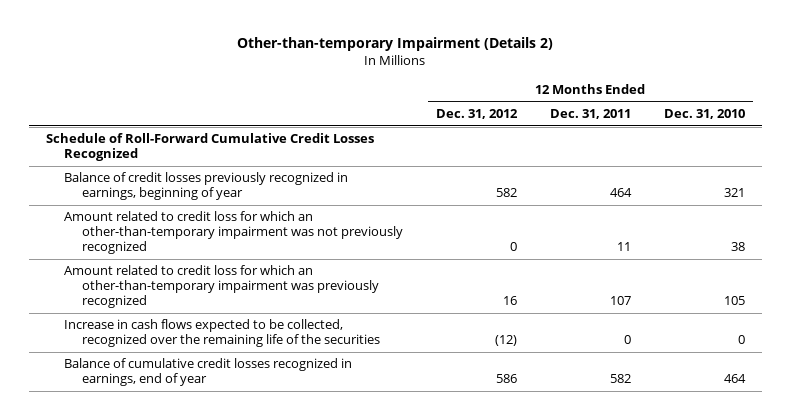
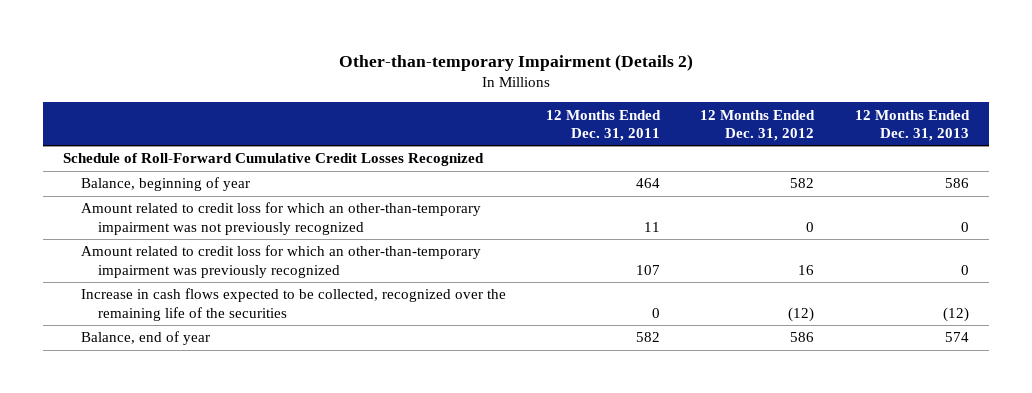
[664,109,746,120] Dec. 31, 2010 -> none
none -> [854,109,970,141] 12 Months Ended Dec. 31, 2013
[63,172,348,201] Balance of credit losses previously recognized in earnings, beginning of year -> [80,177,250,192] Balance, beginning of year
[63,358,352,387] Balance of cumulative credit losses recognized in earnings, end of year -> [80,331,210,346] Balance, end of year

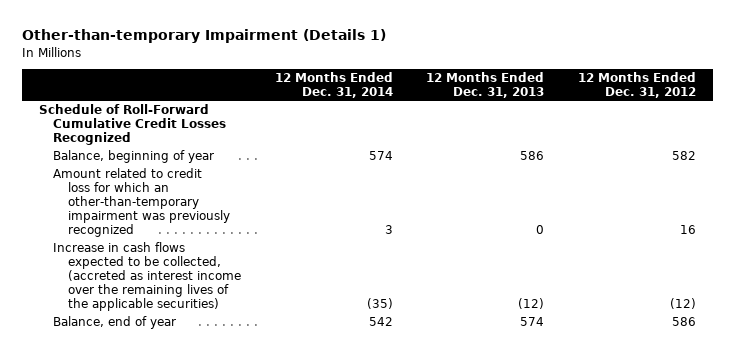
[338,53,693,71] Other-than-temporary Impairment (Details 2) -> [21,29,386,44] Other-than-temporary Impairment (Details 1)
[545,109,661,141] 12 Months Ended Dec. 31, 2011 -> none
none -> [274,71,393,98] 12 Months Ended Dec. 31, 2014
[80,202,481,235] Amount related to credit loss for which an other-than-temporary impairment was not previously recognized -> none
[80,288,506,321] Increase in cash flows expected to be collected, recognized over the remaining life of the securities -> [53,242,242,312] Increase in cash flows expected to be collected, (accreted as interest income over the remaining lives of the applicable securities)

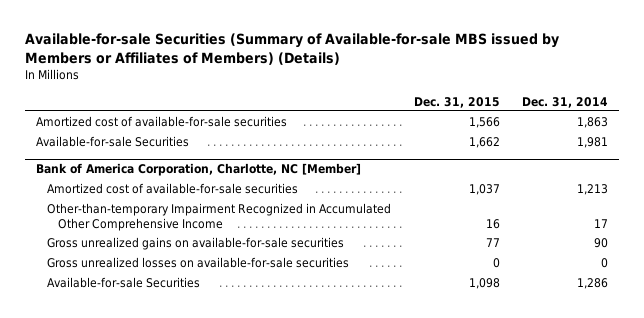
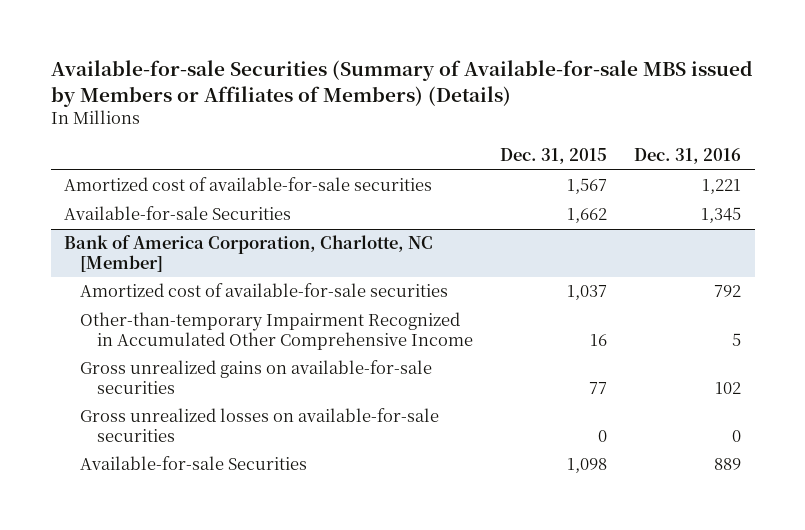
[522,96,609,108] Dec. 31, 2014 -> none
none -> [633,148,741,165] Dec. 31, 2016
[468,117,500,129] 1,566 -> [566,178,607,195] 1,567

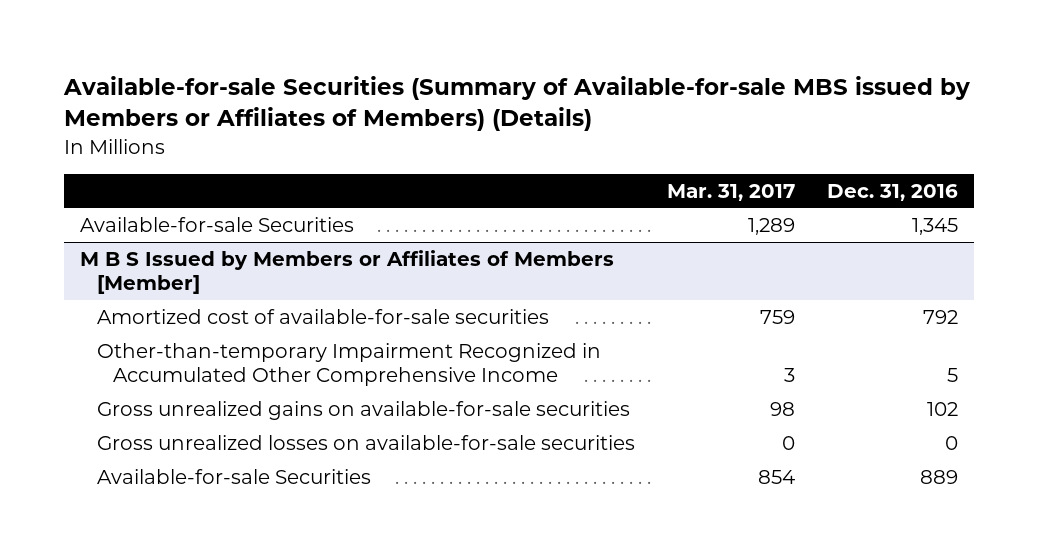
[499,148,607,165] Dec. 31, 2015 -> none
none -> [666,183,795,201] Mar. 31, 2017
[64,177,433,192] Amortized cost of available-for-sale securities -> none
[64,235,434,272] Bank of America Corporation, Charlotte, NC [Member] -> [79,249,614,295] M B S Issued by Members or Affiliates of Members [Member]

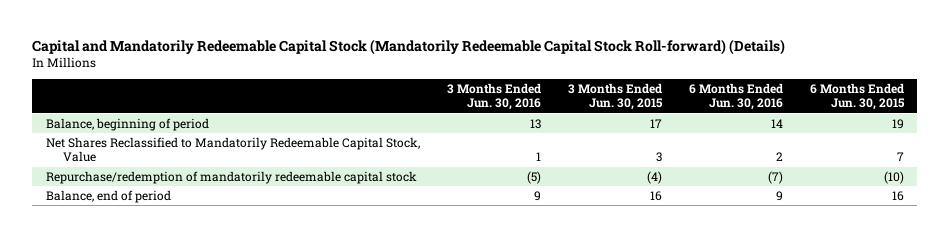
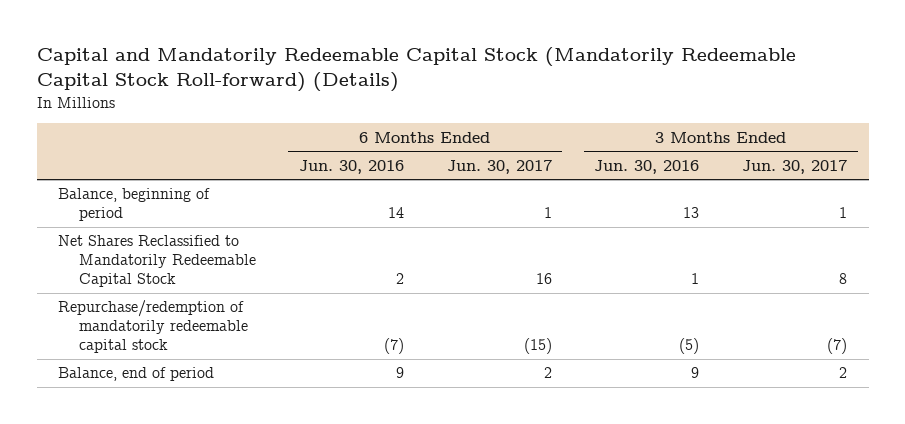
[567,83,663,111] 3 Months Ended Jun. 30, 2015 -> none
[809,83,905,111] 6 Months Ended Jun. 30, 2015 -> none
none -> [446,159,552,174] Jun. 30, 2017
none -> [742,159,848,174] Jun. 30, 2017
[45,137,420,163] Net Shares Reclassified to Mandatorily Redeemable Capital Stock, Value -> [58,235,256,288] Net Shares Reclassified to Mandatorily Redeemable Capital Stock

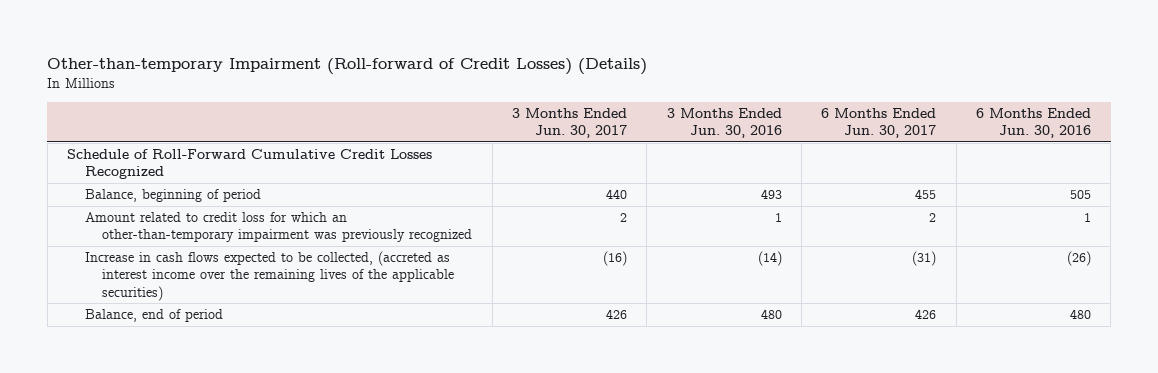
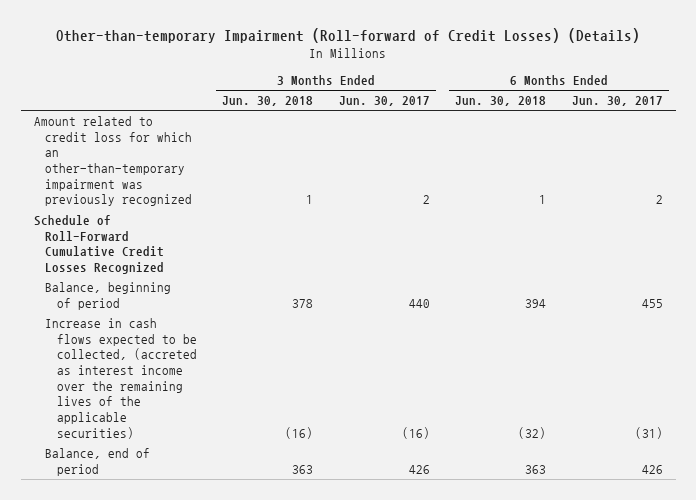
[666,107,782,139] 3 Months Ended Jun. 30, 2016 -> none
[975,107,1091,139] 6 Months Ended Jun. 30, 2016 -> none
none -> [222,96,314,107] Jun. 30, 2018
none -> [455,96,547,107] Jun. 30, 2018
[84,212,473,243] Amount related to credit loss for which an other-than-temporary impairment was previously recognized -> [33,116,193,207] Amount related to credit loss for which an other-than-temporary impairment was previously recognized

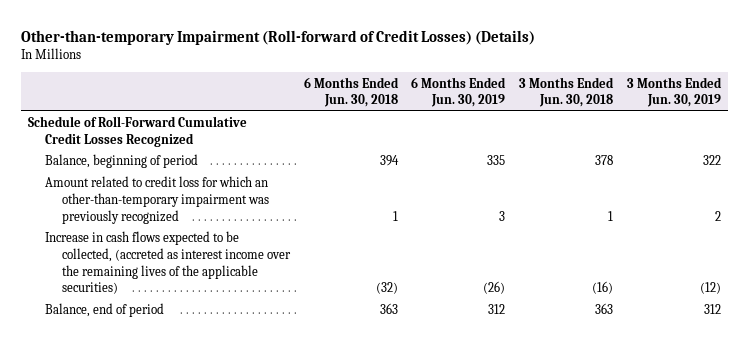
[338,96,430,107] Jun. 30, 2017 -> none
[571,96,663,107] Jun. 30, 2017 -> none
none -> [411,76,507,108] 6 Months Ended Jun. 30, 2019
none -> [627,76,723,108] 3 Months Ended Jun. 30, 2019
[33,116,193,207] Amount related to credit loss for which an other-than-temporary impairment was previously recognized -> [45,176,269,224] Amount related to credit loss for which an other-than-temporary impairment was previously recognized

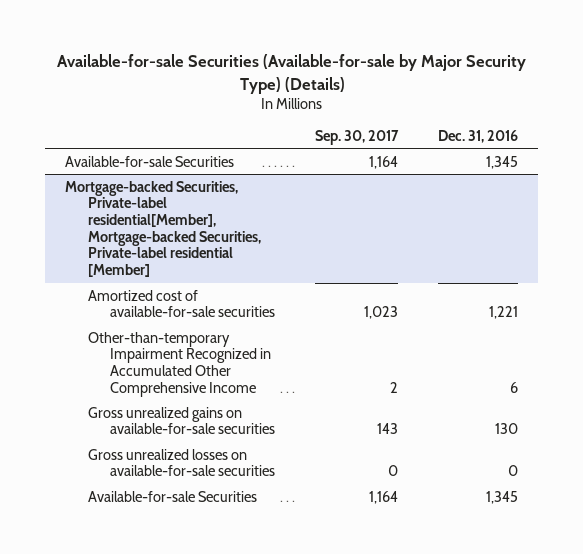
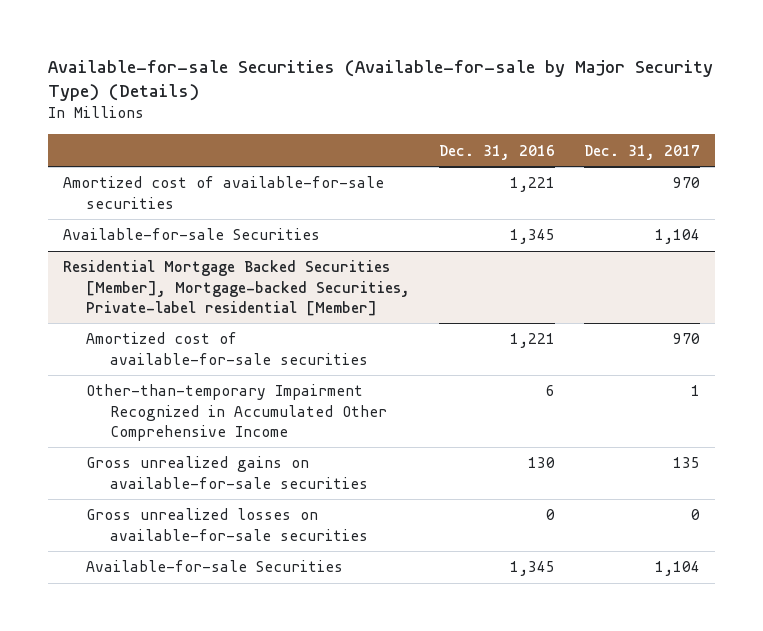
[315,129,400,145] Sep. 30, 2017 -> none
none -> [584,144,701,160] Dec. 31, 2017
none -> [62,176,384,209] Amortized cost of available-for-sale securities
[65,180,261,278] Mortgage-backed Securities, Private-label residential[Member], Mortgage-backed Securities, Private-label residential [Member] -> [62,260,411,316] Residential Mortgage Backed Securities [Member], Mortgage-backed Securities, Private-label residential [Member]

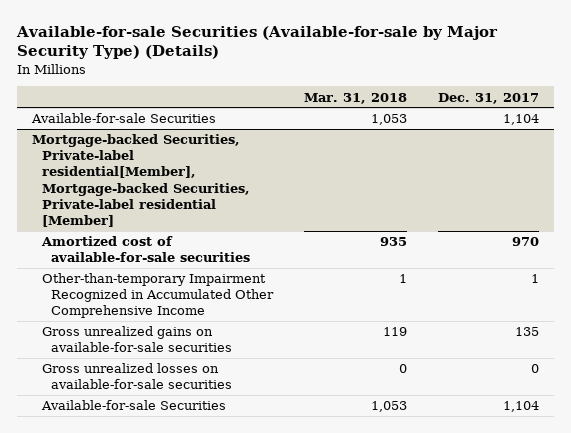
[439,144,556,160] Dec. 31, 2016 -> none
none -> [303,92,407,104] Mar. 31, 2018
[62,176,384,209] Amortized cost of available-for-sale securities -> none
[62,260,411,316] Residential Mortgage Backed Securities [Member], Mortgage-backed Securities, Private-label residential [Member] -> [32,134,250,227] Mortgage-backed Securities, Private-label residential[Member], Mortgage-backed Securities, Private-label residential [Member]

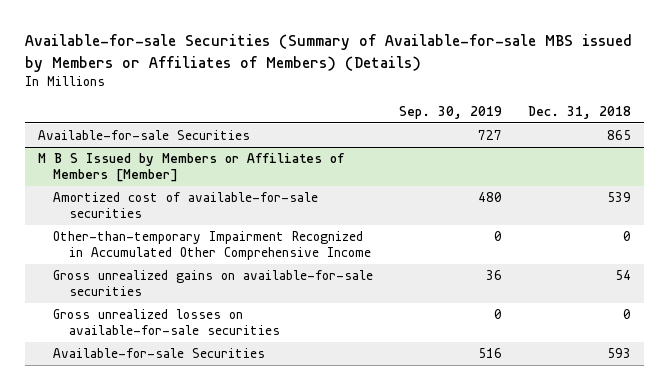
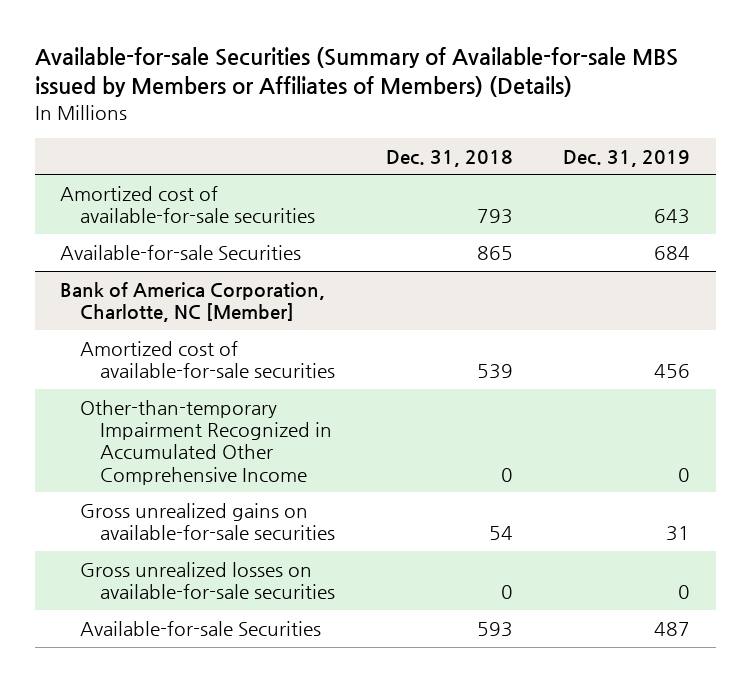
[399,105,503,119] Sep. 30, 2019 -> none
none -> [563,149,691,167] Dec. 31, 2019
none -> [60,186,315,224] Amortized cost of available-for-sale securities
[38,153,345,183] M B S Issued by Members or Affiliates of Members [Member] -> [60,282,326,323] Bank of America Corporation, Charlotte, NC [Member]

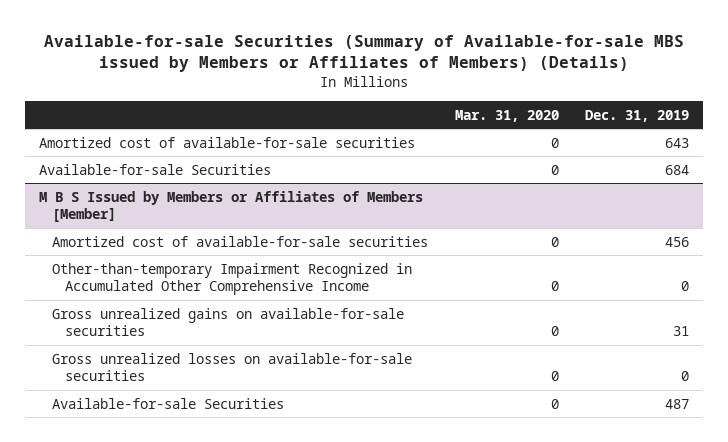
[385,149,513,167] Dec. 31, 2018 -> none
none -> [454,109,559,122] Mar. 31, 2020
[60,282,326,323] Bank of America Corporation, Charlotte, NC [Member] -> [38,190,423,222] M B S Issued by Members or Affiliates of Members [Member]

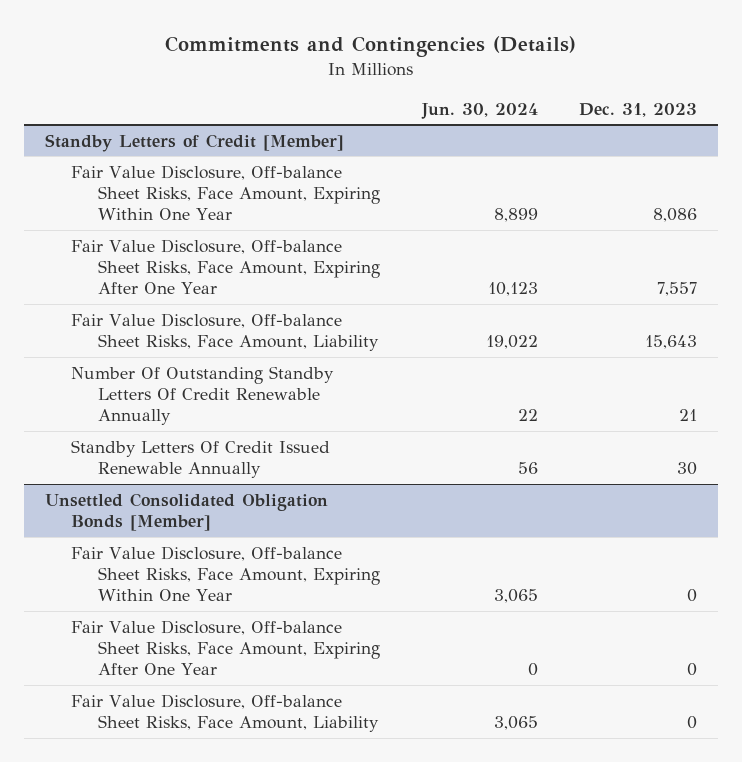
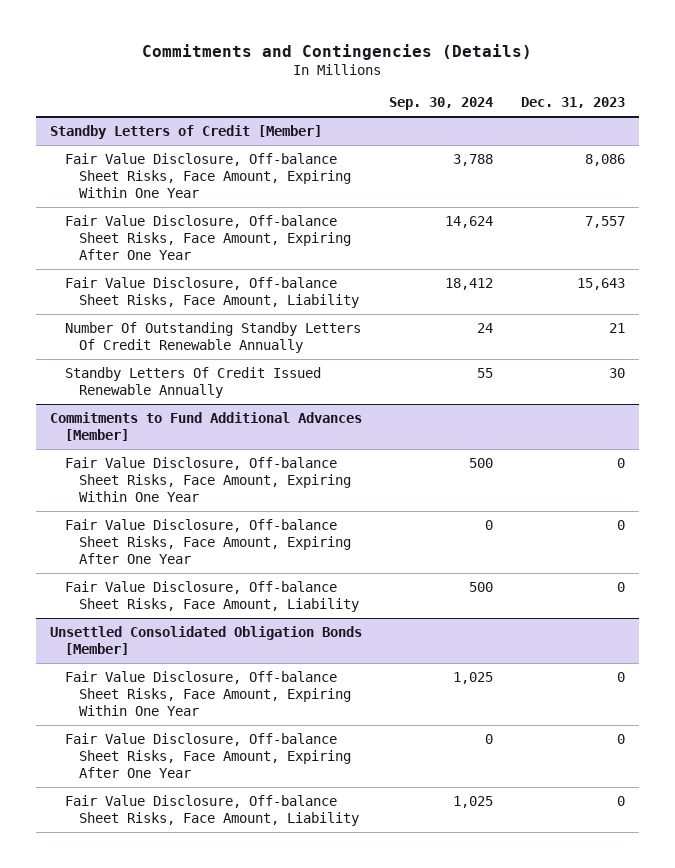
[420,102,538,119] Jun. 30, 2024 -> none
none -> [389,97,494,111] Sep. 30, 2024
none -> [49,411,362,442] Commitments to Fund Additional Advances [Member]
none -> [64,456,352,503] Fair Value Disclosure, Off-balance Sheet Risks, Face Amount, Expiring Within One Year
none -> [64,518,352,565] Fair Value Disclosure, Off-balance Sheet Risks, Face Amount, Expiring After One Year
none -> [64,580,360,613] Fair Value Disclosure, Off-balance Sheet Risks, Face Amount, Liability

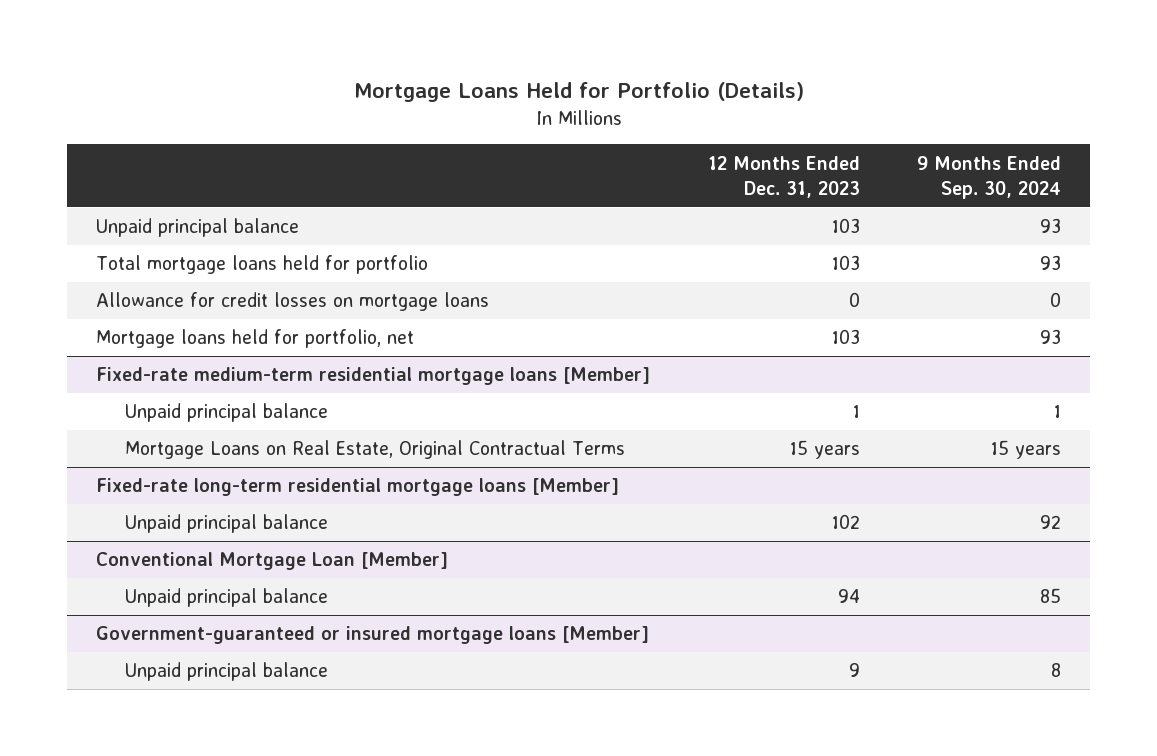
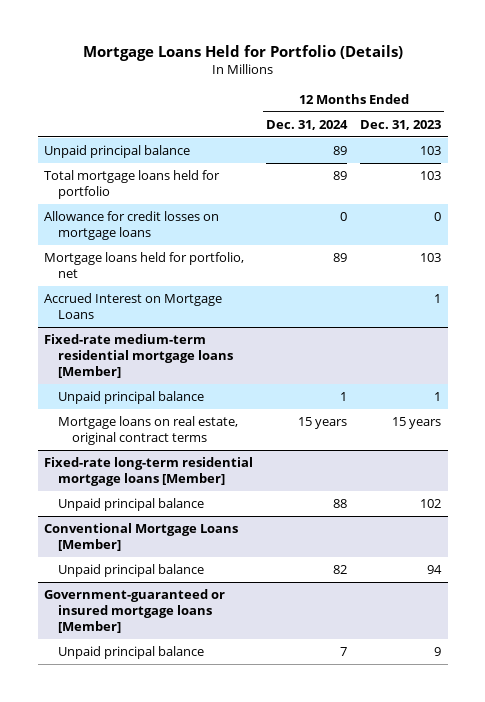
[917,155,1062,200] 9 Months Ended Sep. 30, 2024 -> none
none -> [266,119,349,130] Dec. 31, 2024
none -> [44,293,223,320] Accrued Interest on Mortgage Loans
[125,440,626,460] Mortgage Loans on Real Estate, Original Contractual Terms -> [58,416,239,446] Mortgage loans on real estate, original contract terms
[96,552,449,571] Conventional Mortgage Loan [Member] -> [44,523,239,552] Conventional Mortgage Loans [Member]

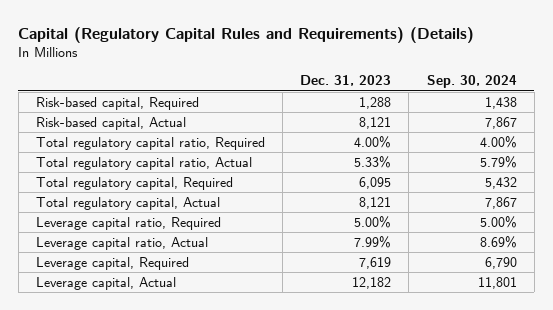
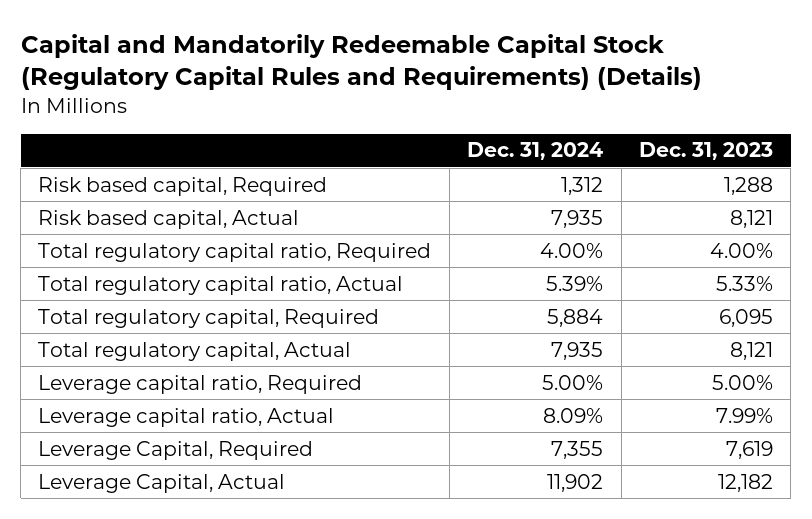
[18,26,475,43] Capital (Regulatory Capital Rules and Requirements) (Details) -> [20,33,702,90] Capital and Mandatorily Redeemable Capital Stock (Regulatory Capital Rules and Requirements) (Details)
[426,75,517,89] Sep. 30, 2024 -> none
none -> [467,142,604,161] Dec. 31, 2024
[35,96,199,110] Risk-based capital, Required -> [38,176,328,196] Risk based capital, Required
[35,116,186,130] Risk-based capital, Actual -> [38,209,300,229] Risk based capital, Actual
[35,256,189,270] Leverage capital, Required -> [38,440,314,460] Leverage Capital, Required
[35,276,176,290] Leverage capital, Actual -> [38,473,286,493] Leverage Capital, Actual

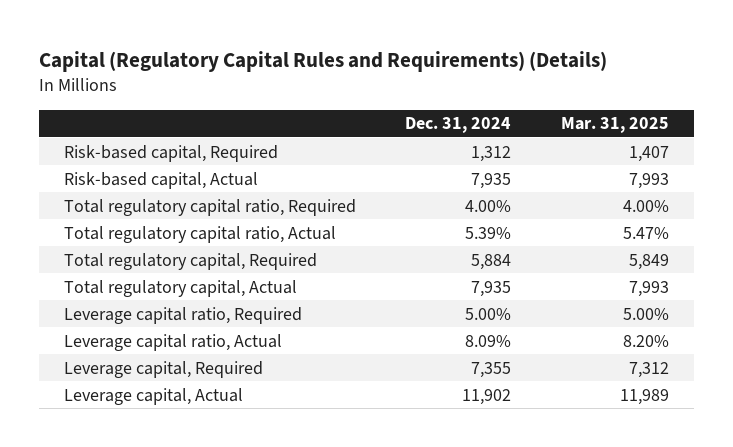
[20,33,702,90] Capital and Mandatorily Redeemable Capital Stock (Regulatory Capital Rules and Requirements) (Details) -> [38,50,607,72] Capital (Regulatory Capital Rules and Requirements) (Details)
[639,142,774,161] Dec. 31, 2023 -> none
none -> [561,117,670,134] Mar. 31, 2025
[38,176,328,196] Risk based capital, Required -> [63,144,278,162] Risk-based capital, Required
[38,209,300,229] Risk based capital, Actual -> [63,171,258,189] Risk-based capital, Actual
[38,440,314,460] Leverage Capital, Required -> [63,360,263,378] Leverage capital, Required
[38,473,286,493] Leverage Capital, Actual -> [63,387,243,405] Leverage capital, Actual

